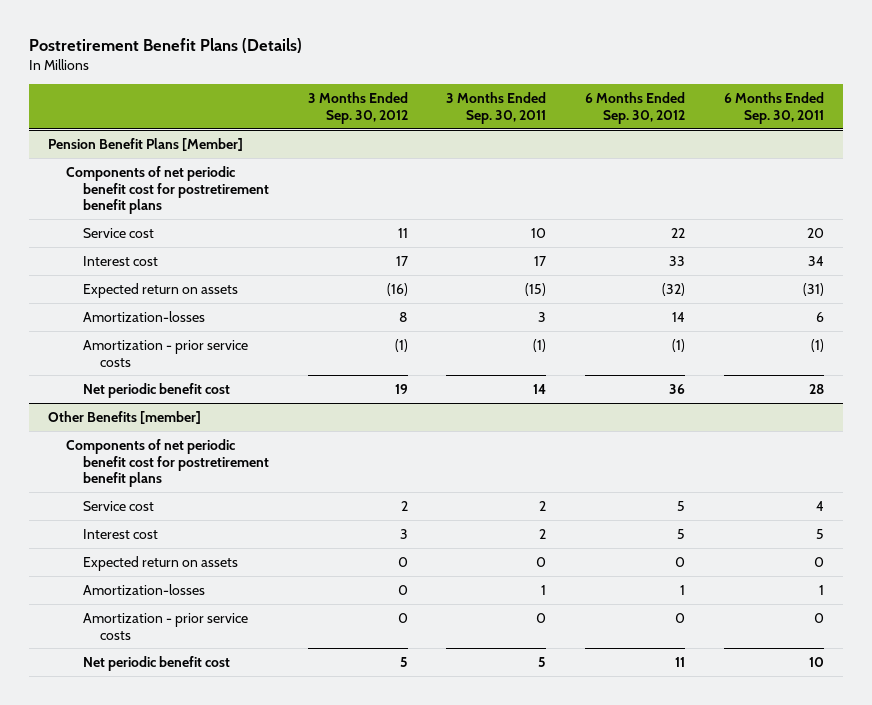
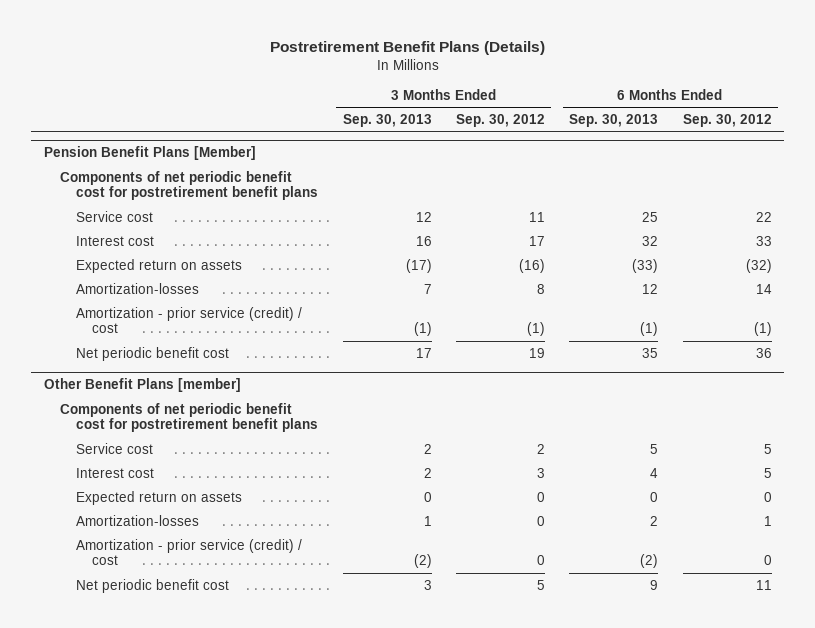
[446,92,547,124] 3 Months Ended Sep. 30, 2011 -> none
[723,92,824,124] 6 Months Ended Sep. 30, 2011 -> none
none -> [342,114,432,128] Sep. 30, 2013
none -> [569,114,659,128] Sep. 30, 2013
[82,339,248,367] Amortization - prior service costs -> [76,306,303,334] Amortization - prior service (credit) / cost
[48,410,202,424] Other Benefits [member] -> [43,378,241,393] Other Benefit Plans [member]
[82,612,248,640] Amortization - prior service costs -> [76,538,303,566] Amortization - prior service (credit) / cost

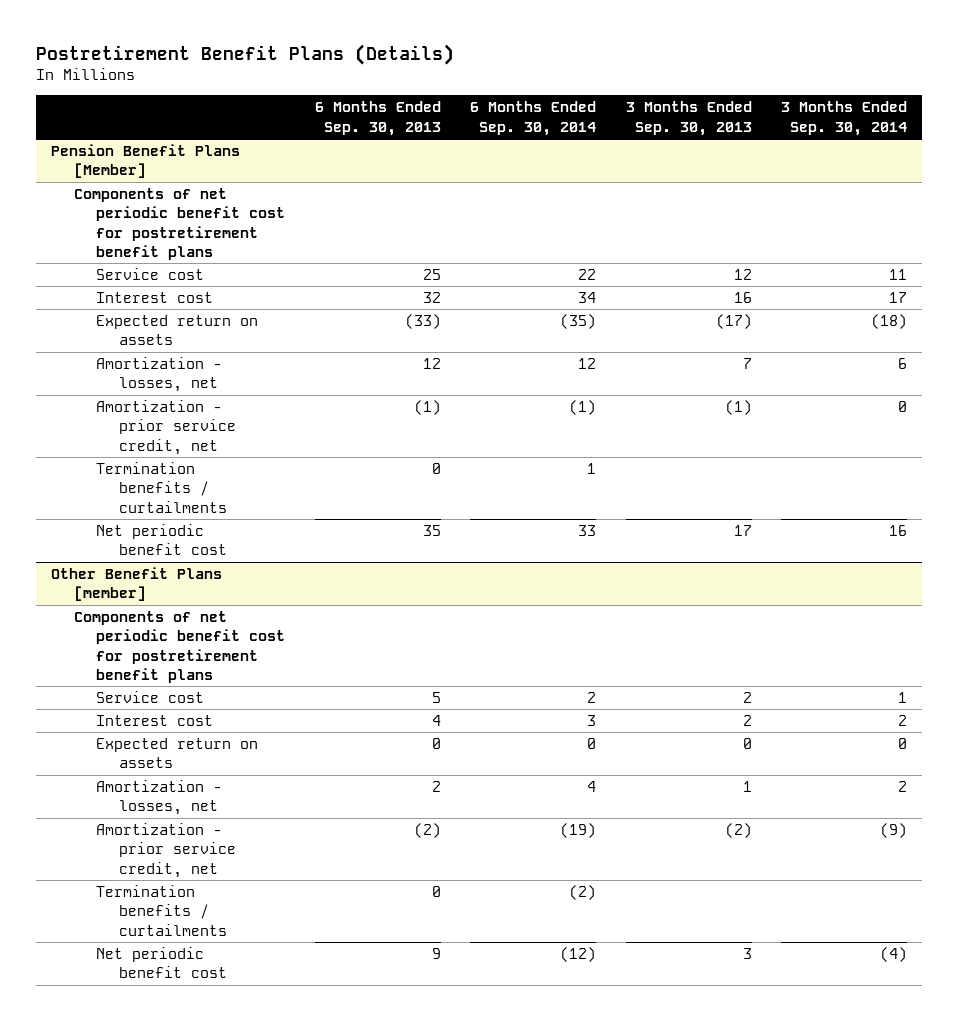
[455,114,545,128] Sep. 30, 2012 -> none
[682,114,772,128] Sep. 30, 2012 -> none
none -> [470,101,597,136] 6 Months Ended Sep. 30, 2014
none -> [781,101,908,136] 3 Months Ended Sep. 30, 2014
[76,282,200,294] Amortization-losses -> [96,356,223,393] Amortization - losses, net
[76,306,303,334] Amortization - prior service (credit) / cost -> [96,399,236,455] Amortization - prior service credit, net
none -> [96,461,227,513] Termination benefits / curtailments
[76,514,200,526] Amortization-losses -> [96,779,223,816] Amortization - losses, net
[76,538,303,566] Amortization - prior service (credit) / cost -> [96,822,236,878] Amortization - prior service credit, net
none -> [96,884,227,936] Termination benefits / curtailments

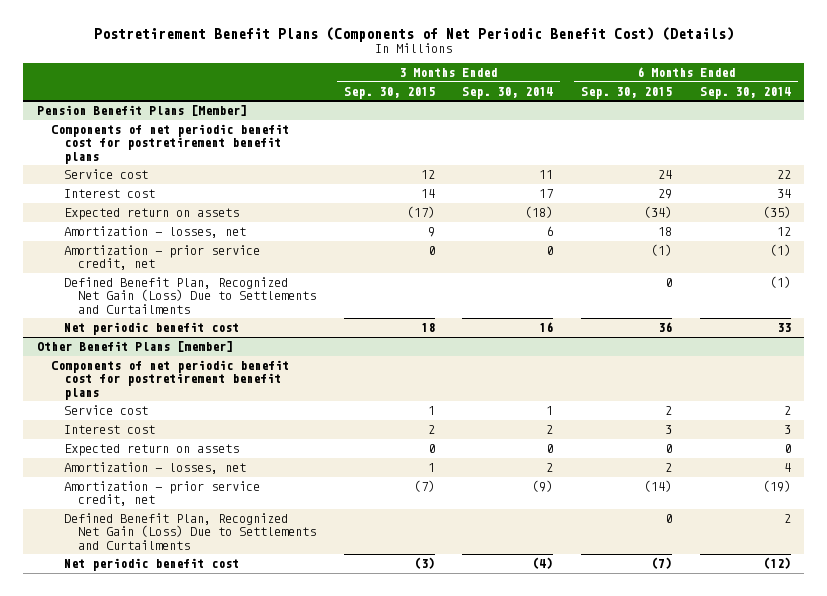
[36,43,455,65] Postretirement Benefit Plans (Details) -> [93,27,734,43] Postretirement Benefit Plans (Components of Net Periodic Benefit Cost) (Details)
[314,101,441,136] 6 Months Ended Sep. 30, 2013 -> none
[625,101,752,136] 3 Months Ended Sep. 30, 2013 -> none
none -> [343,86,435,99] Sep. 30, 2015
none -> [580,86,672,99] Sep. 30, 2015
[96,461,227,513] Termination benefits / curtailments -> none
none -> [64,277,317,314] Defined Benefit Plan, Recognized Net Gain (Loss) Due to Settlements and Curtailments
[96,884,227,936] Termination benefits / curtailments -> none
none -> [64,513,317,550] Defined Benefit Plan, Recognized Net Gain (Loss) Due to Settlements and Curtailments

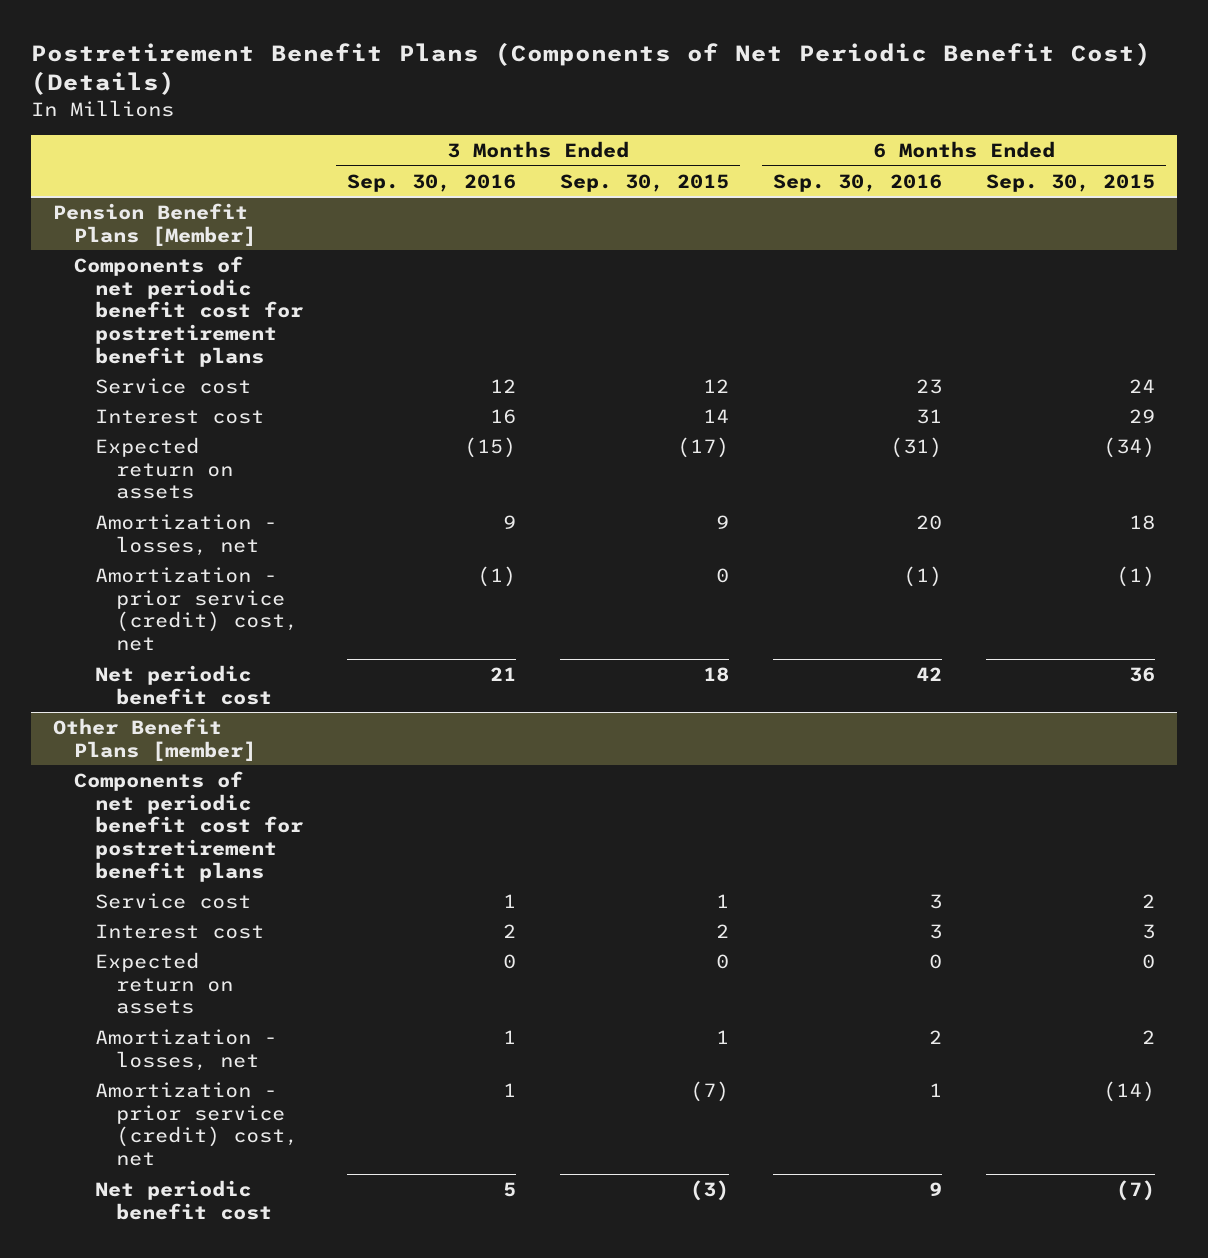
[462,86,554,99] Sep. 30, 2014 -> none
[699,86,791,99] Sep. 30, 2014 -> none
none -> [347,173,517,192] Sep. 30, 2016
none -> [773,173,943,192] Sep. 30, 2016
[64,277,317,314] Defined Benefit Plan, Recognized Net Gain (Loss) Due to Settlements and Curtailments -> none
[64,245,261,271] Amortization - prior service credit, net -> [95,566,299,652] Amortization - prior service (credit) cost, net
[64,513,317,550] Defined Benefit Plan, Recognized Net Gain (Loss) Due to Settlements and Curtailments -> none
[64,481,261,507] Amortization - prior service credit, net -> [95,1081,299,1167] Amortization - prior service (credit) cost, net

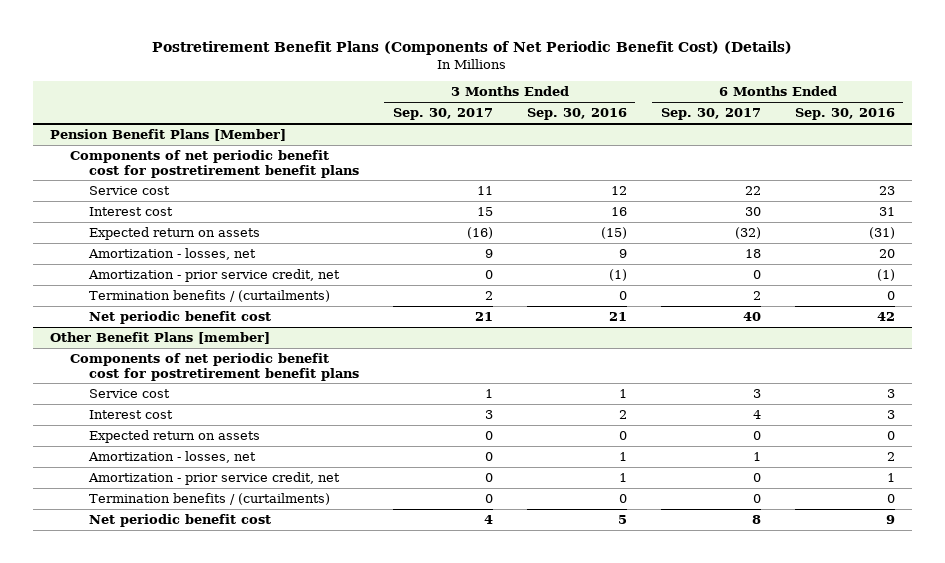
[560,173,730,192] Sep. 30, 2015 -> none
[986,173,1156,192] Sep. 30, 2015 -> none
none -> [392,108,493,121] Sep. 30, 2017
none -> [660,108,761,121] Sep. 30, 2017
[95,566,299,652] Amortization - prior service (credit) cost, net -> [88,268,341,282] Amortization - prior service credit, net
none -> [89,289,331,302] Termination benefits / (curtailments)
[95,1081,299,1167] Amortization - prior service (credit) cost, net -> [88,471,341,485] Amortization - prior service credit, net
none -> [89,492,331,505] Termination benefits / (curtailments)

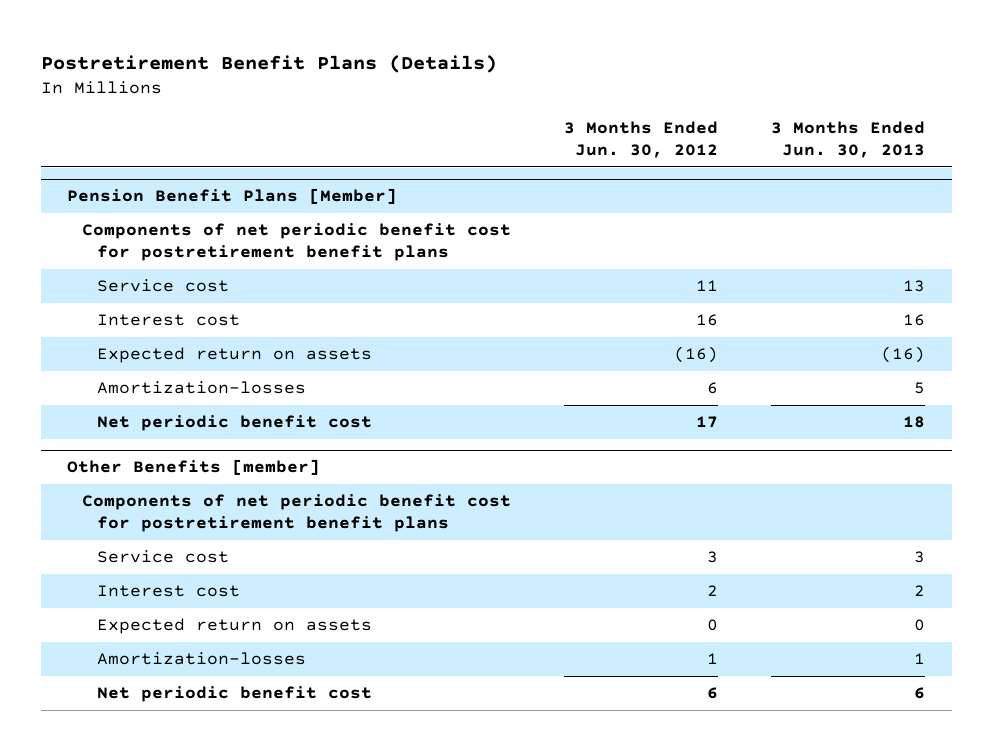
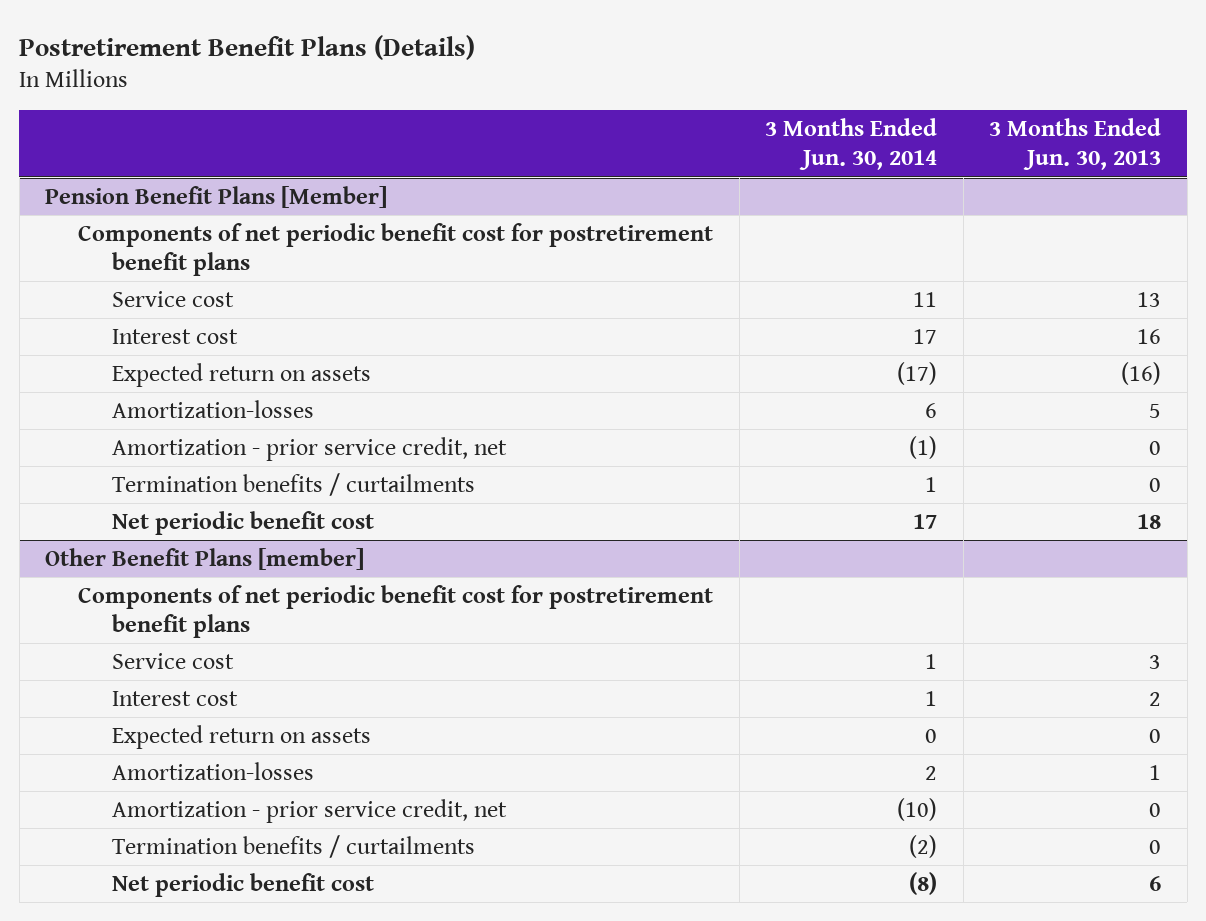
[564,120,719,158] 3 Months Ended Jun. 30, 2012 -> none
none -> [765,118,938,171] 3 Months Ended Jun. 30, 2014
none -> [111,436,507,461] Amortization - prior service credit, net
none -> [111,472,475,496] Termination benefits / curtailments
[67,459,321,476] Other Benefits [member] -> [45,547,365,570] Other Benefit Plans [member]
none -> [111,798,507,823] Amortization - prior service credit, net
none -> [111,834,475,858] Termination benefits / curtailments

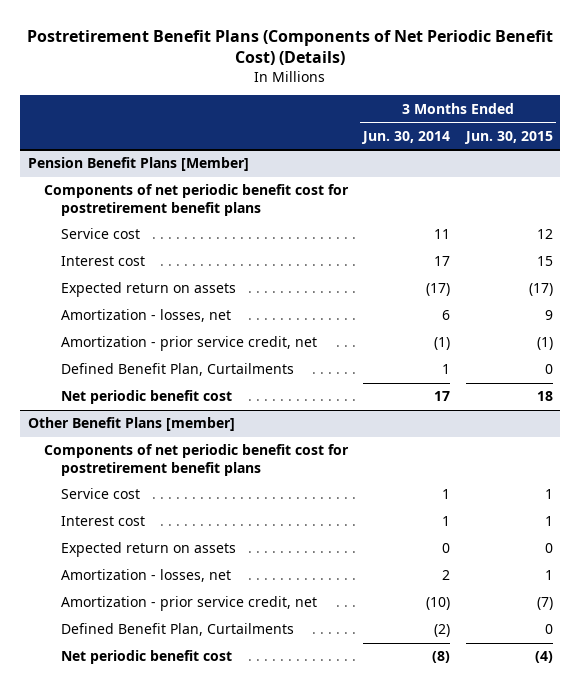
[19,34,476,60] Postretirement Benefit Plans (Details) -> [27,29,554,66] Postretirement Benefit Plans (Components of Net Periodic Benefit Cost) (Details)
[989,118,1162,171] 3 Months Ended Jun. 30, 2013 -> none
none -> [463,130,553,144] Jun. 30, 2015
[111,399,314,418] Amortization-losses -> [60,309,231,323] Amortization - losses, net
[111,472,475,496] Termination benefits / curtailments -> [60,363,294,377] Defined Benefit Plan, Curtailments
[111,761,314,780] Amortization-losses -> [60,569,231,583] Amortization - losses, net
[111,834,475,858] Termination benefits / curtailments -> [60,623,294,637] Defined Benefit Plan, Curtailments

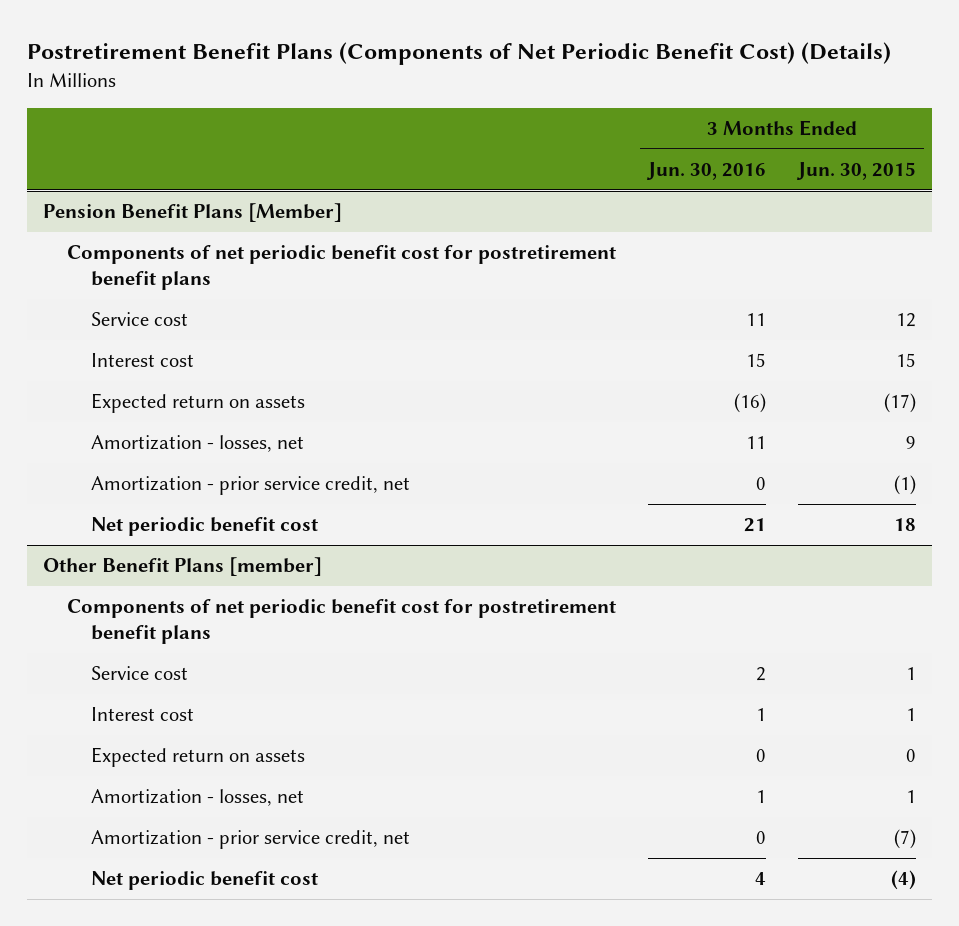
[361,130,451,144] Jun. 30, 2014 -> none
none -> [645,161,766,180] Jun. 30, 2016
[60,363,294,377] Defined Benefit Plan, Curtailments -> none
[60,623,294,637] Defined Benefit Plan, Curtailments -> none

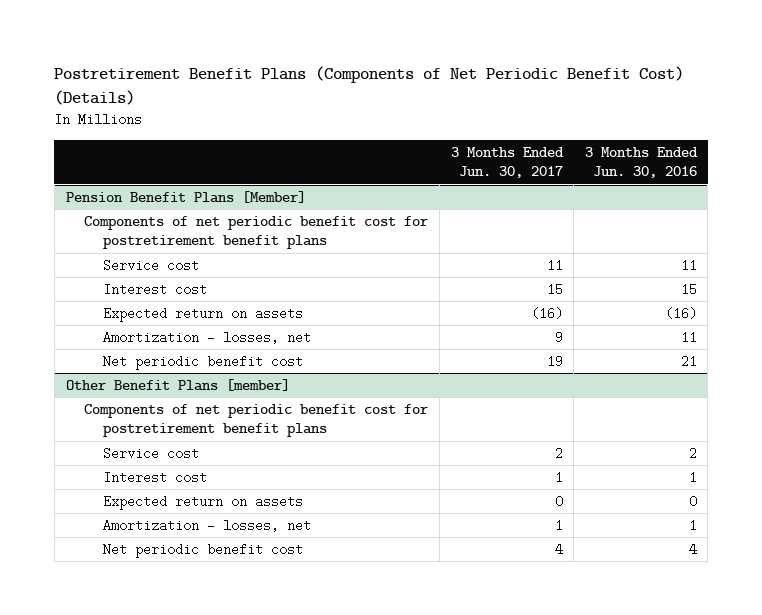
[795,161,916,180] Jun. 30, 2015 -> none
none -> [450,146,564,179] 3 Months Ended Jun. 30, 2017
[91,476,411,496] Amortization - prior service credit, net -> none
[91,830,411,850] Amortization - prior service credit, net -> none

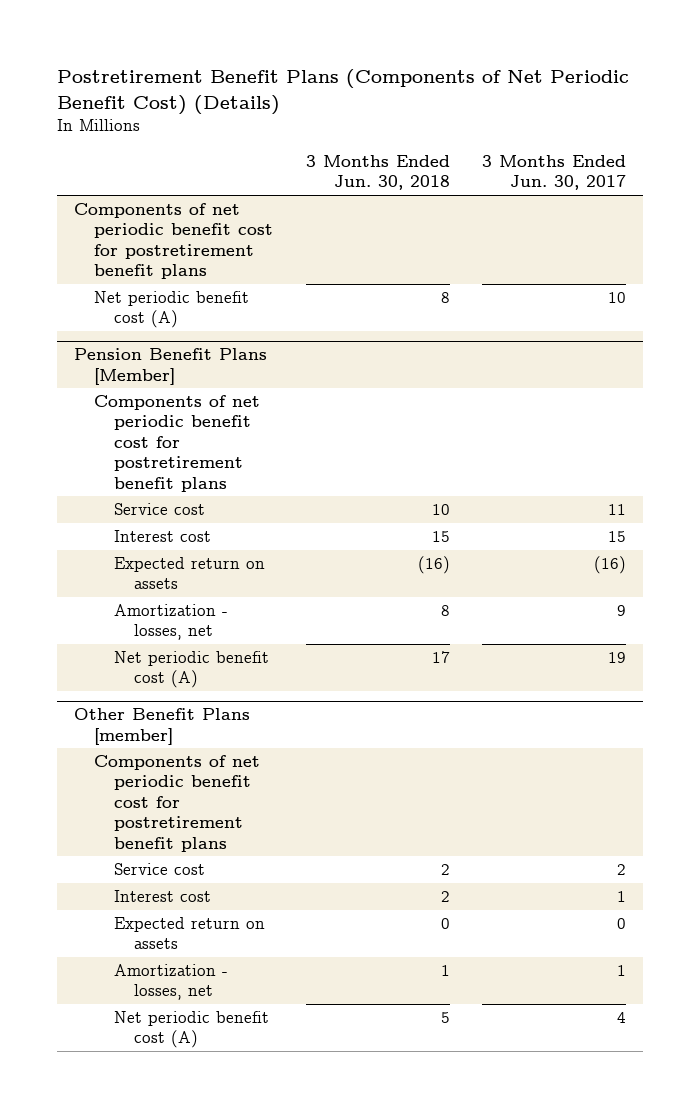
[584,146,698,179] 3 Months Ended Jun. 30, 2016 -> none
none -> [305,155,450,191] 3 Months Ended Jun. 30, 2018
none -> [73,203,273,280] Components of net periodic benefit cost for postretirement benefit plans
none -> [93,291,249,329] Net periodic benefit cost (A)
[103,354,304,370] Net periodic benefit cost -> [114,651,270,689] Net periodic benefit cost (A)
[103,542,304,558] Net periodic benefit cost -> [114,1011,270,1049] Net periodic benefit cost (A)

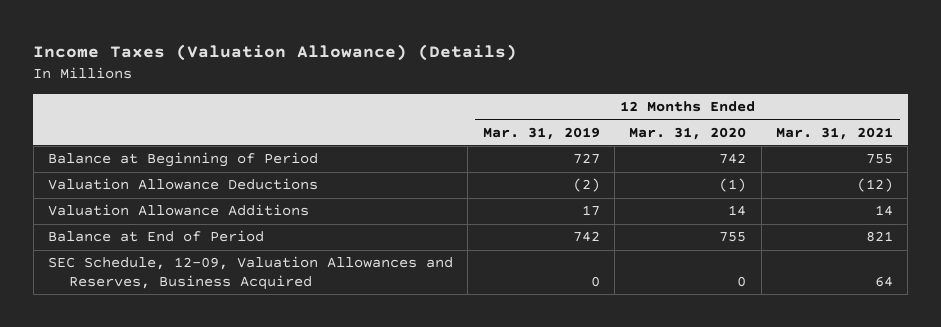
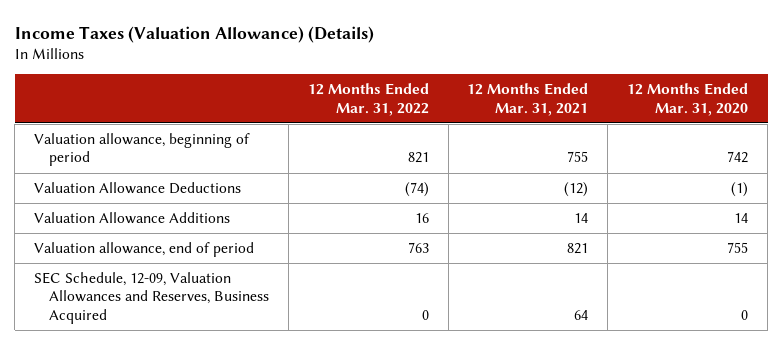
[482,126,600,140] Mar. 31, 2019 -> none
none -> [307,83,429,116] 12 Months Ended Mar. 31, 2022
[48,152,319,168] Balance at Beginning of Period -> [34,133,251,167] Valuation allowance, beginning of period
[48,230,265,243] Balance at End of Period -> [34,242,255,258] Valuation allowance, end of period

